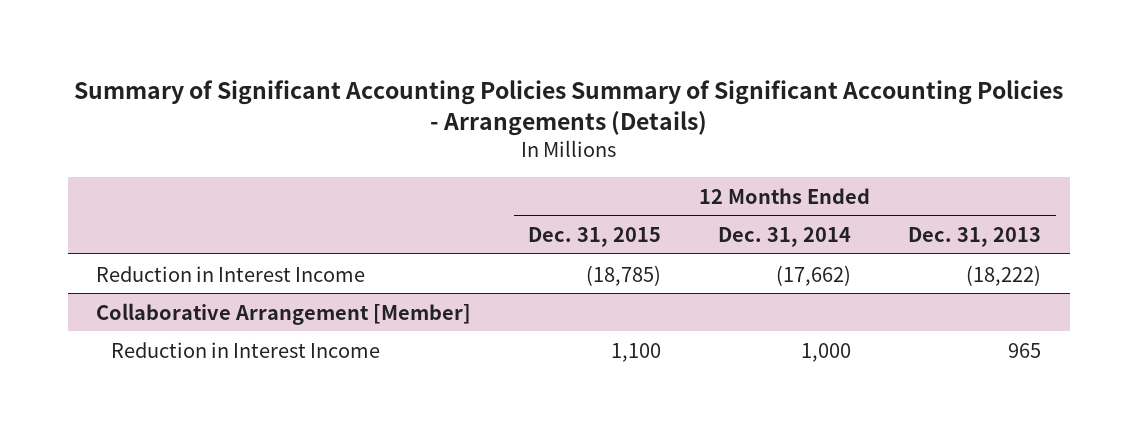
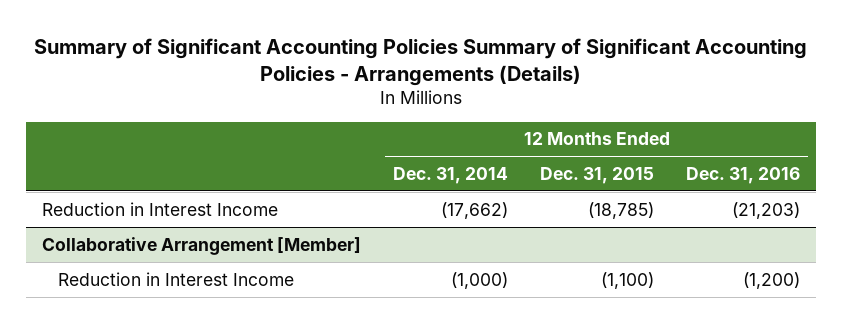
[908,227,1042,248] Dec. 31, 2013 -> none
none -> [686,166,801,184] Dec. 31, 2016
[611,342,662,362] 1,100 -> [601,271,655,289] (1,100)
[801,342,852,362] 1,000 -> [451,271,509,289] (1,000)

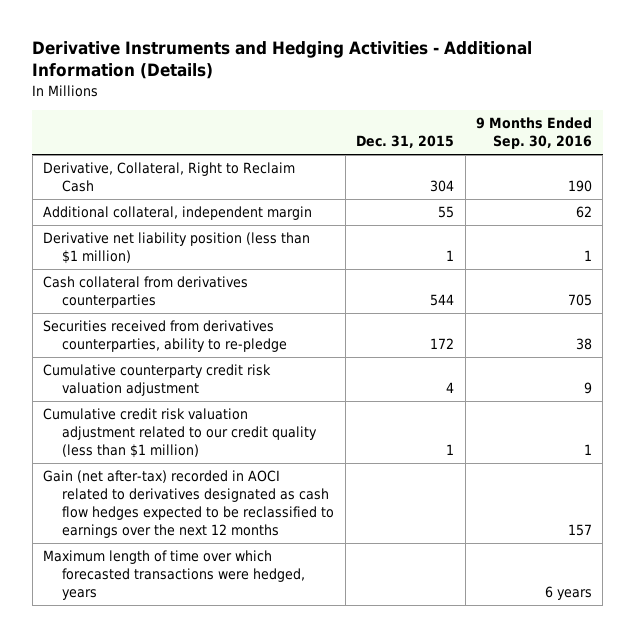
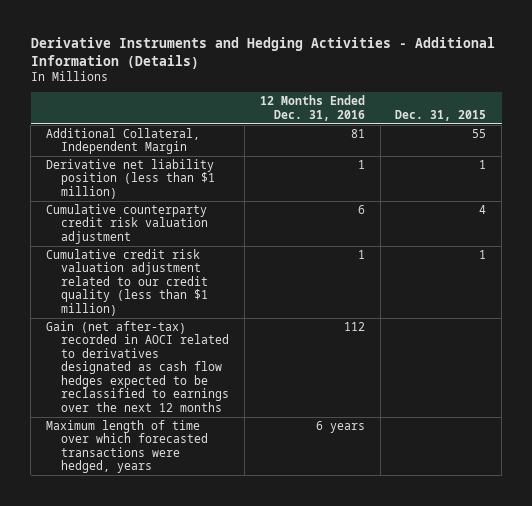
[476,117,593,150] 9 Months Ended Sep. 30, 2016 -> none
none -> [259,95,365,121] 12 Months Ended Dec. 31, 2016
[43,162,296,193] Derivative, Collateral, Right to Reclaim Cash -> none
[43,206,313,221] Additional collateral, independent margin -> [46,127,201,155] Additional Collateral, Independent Margin
[43,276,249,309] Cash collateral from derivatives counterparties -> none
[43,320,288,353] Securities received from derivatives counterparties, ability to re-pledge -> none

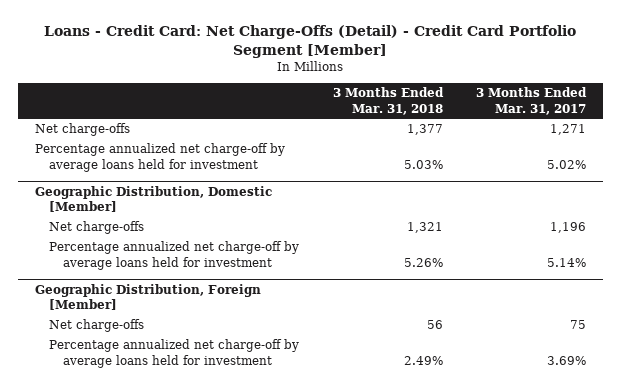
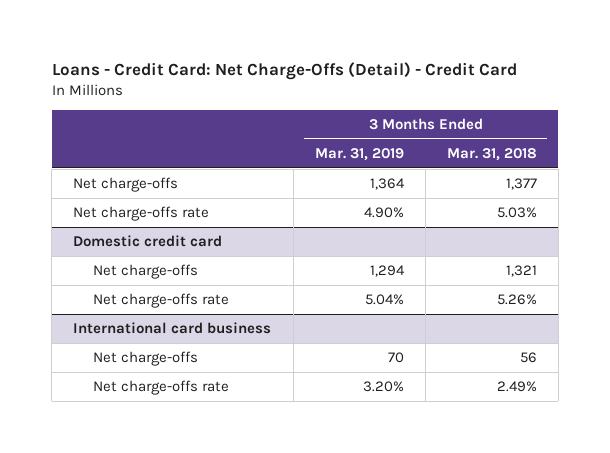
[44,25,577,58] Loans - Credit Card: Net Charge-Offs (Detail) - Credit Card Portfolio Segment [Member] -> [51,62,517,81] Loans - Credit Card: Net Charge-Offs (Detail) - Credit Card
[476,87,588,115] 3 Months Ended Mar. 31, 2017 -> none
none -> [314,147,404,161] Mar. 31, 2019
[34,143,285,172] Percentage annualized net charge-off by average loans held for investment -> [73,206,210,222] Net charge-offs rate
[34,186,272,213] Geographic Distribution, Domestic [Member] -> [73,235,223,248] Domestic credit card
[48,241,299,270] Percentage annualized net charge-off by average loans held for investment -> [93,293,230,309] Net charge-offs rate
[34,284,261,311] Geographic Distribution, Foreign [Member] -> [73,322,272,335] International card business
[48,339,299,368] Percentage annualized net charge-off by average loans held for investment -> [93,380,230,396] Net charge-offs rate

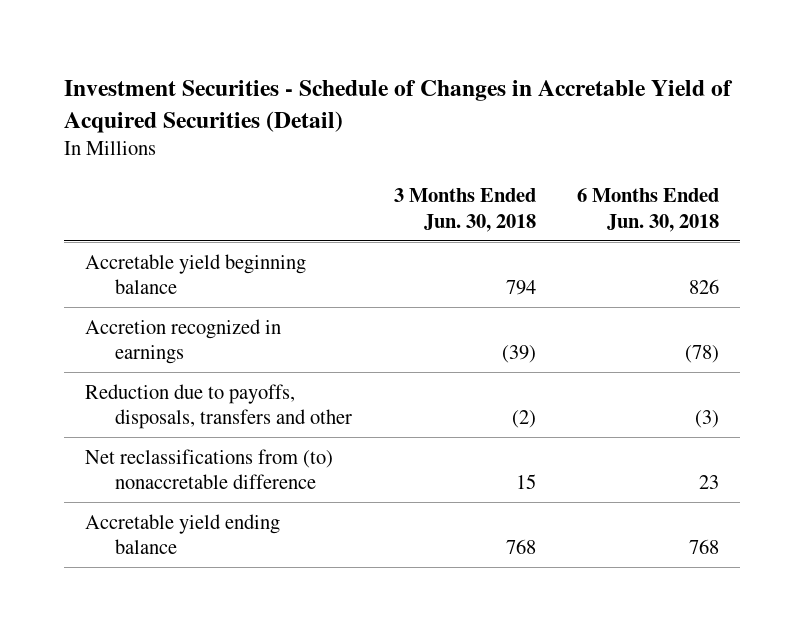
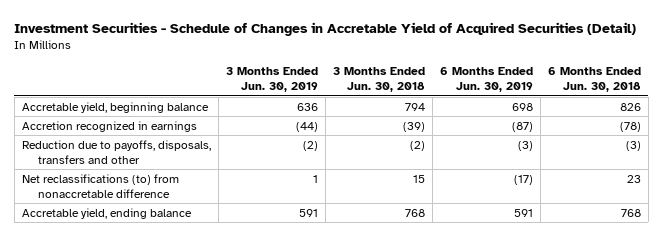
none -> [225,67,318,93] 3 Months Ended Jun. 30, 2019
none -> [439,67,533,93] 6 Months Ended Jun. 30, 2019
[84,253,306,295] Accretable yield beginning balance -> [21,101,209,113] Accretable yield, beginning balance
[84,448,333,490] Net reclassifications from (to) nonaccretable difference -> [21,173,179,198] Net reclassifications (to) from nonaccretable difference
[84,513,280,555] Accretable yield ending balance -> [21,207,192,219] Accretable yield, ending balance

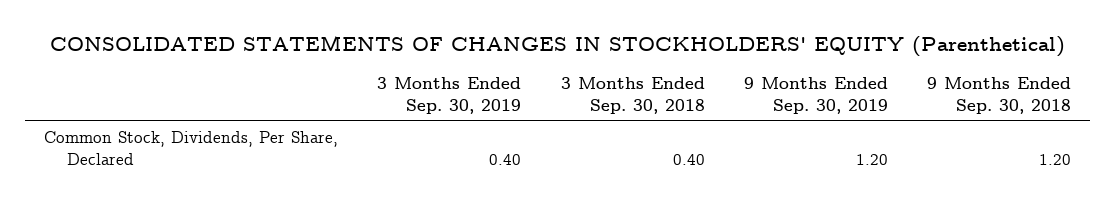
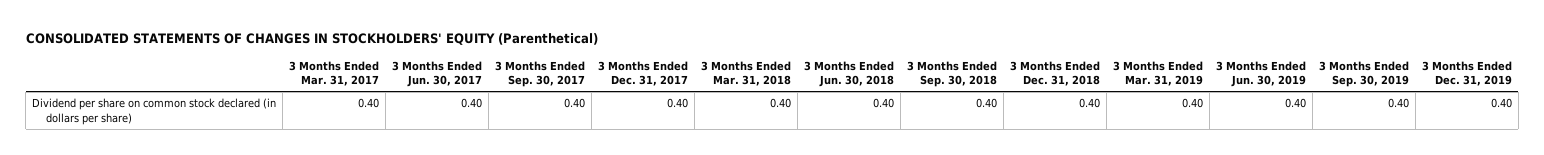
[743,77,888,115] 9 Months Ended Sep. 30, 2019 -> none
[926,77,1071,115] 9 Months Ended Sep. 30, 2018 -> none
none -> [289,60,380,86] 3 Months Ended Mar. 31, 2017
none -> [392,60,483,87] 3 Months Ended Jun. 30, 2017
none -> [495,60,586,87] 3 Months Ended Sep. 30, 2017
none -> [598,60,689,86] 3 Months Ended Dec. 31, 2017
none -> [701,60,792,86] 3 Months Ended Mar. 31, 2018
none -> [804,60,895,87] 3 Months Ended Jun. 30, 2018
none -> [1010,60,1101,86] 3 Months Ended Dec. 31, 2018
none -> [1113,60,1204,86] 3 Months Ended Mar. 31, 2019
none -> [1216,60,1307,87] 3 Months Ended Jun. 30, 2019
none -> [1421,60,1512,86] 3 Months Ended Dec. 31, 2019
[44,131,339,166] Common Stock, Dividends, Per Share, Declared -> [32,98,277,125] Dividend per share on common stock declared (in dollars per share)

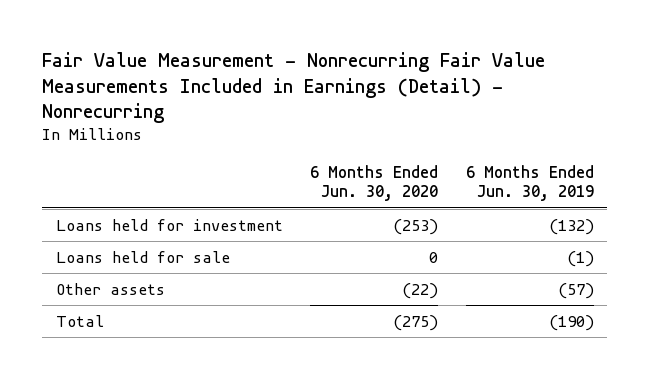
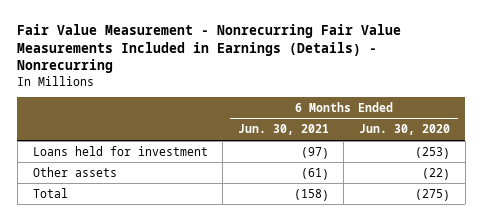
[41,52,545,124] Fair Value Measurement - Nonrecurring Fair Value Measurements Included in Earnings (Detail) - Nonrecurring -> [17,24,402,74] Fair Value Measurement - Nonrecurring Fair Value Measurements Included in Earnings (Details) - Nonrecurring
[465,165,594,202] 6 Months Ended Jun. 30, 2019 -> none
none -> [237,124,329,136] Jun. 30, 2021
[55,250,230,263] Loans held for sale -> none

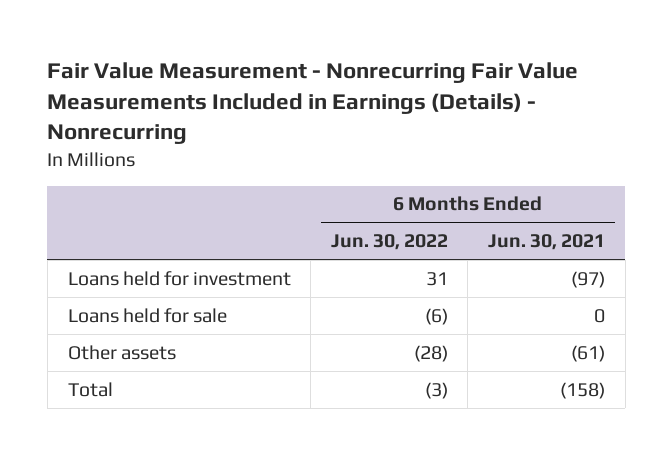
[358,124,450,136] Jun. 30, 2020 -> none
none -> [330,234,448,251] Jun. 30, 2022
none -> [67,307,227,323] Loans held for sale

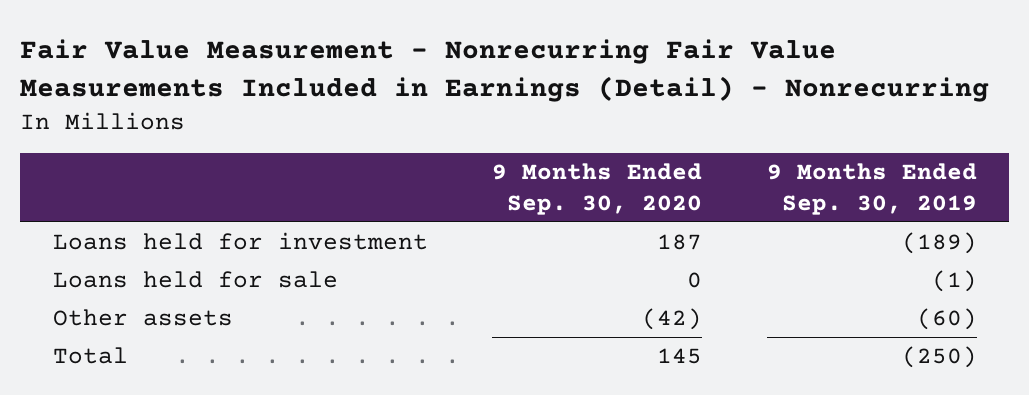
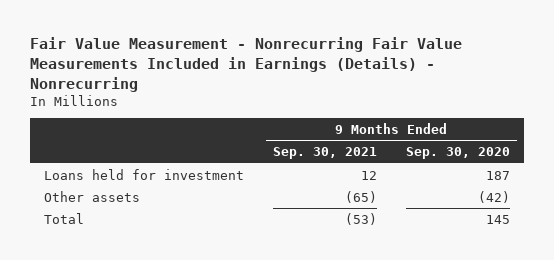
[20,39,990,102] Fair Value Measurement - Nonrecurring Fair Value Measurements Included in Earnings (Detail) - Nonrecurring -> [29,37,462,92] Fair Value Measurement - Nonrecurring Fair Value Measurements Included in Earnings (Details) - Nonrecurring
[766,163,977,215] 9 Months Ended Sep. 30, 2019 -> none
none -> [272,147,377,160] Sep. 30, 2021
[52,271,338,289] Loans held for sale -> none

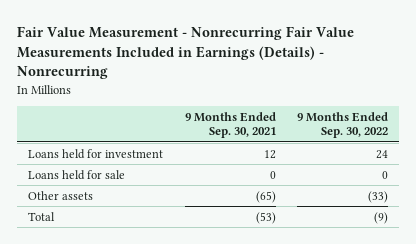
[405,147,510,160] Sep. 30, 2020 -> none
none -> [297,111,389,139] 9 Months Ended Sep. 30, 2022
none -> [27,169,125,180] Loans held for sale

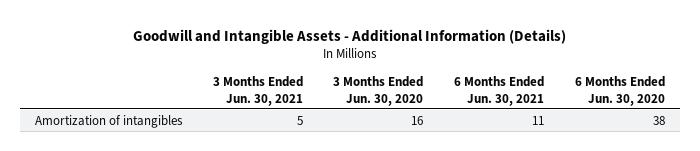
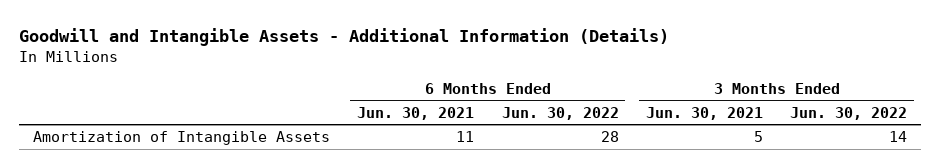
[333,76,424,106] 3 Months Ended Jun. 30, 2020 -> none
[574,76,665,106] 6 Months Ended Jun. 30, 2020 -> none
none -> [501,106,619,120] Jun. 30, 2022
none -> [790,106,908,120] Jun. 30, 2022
[35,114,184,128] Amortization of intangibles -> [32,131,330,146] Amortization of Intangible Assets

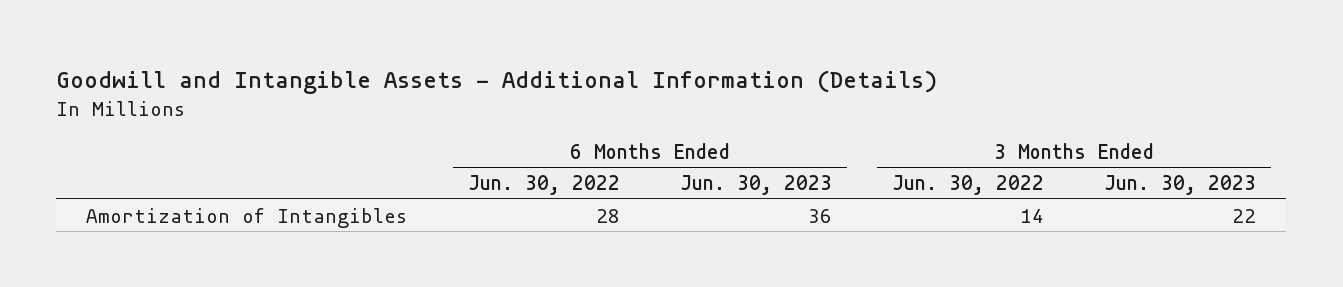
[357,106,475,120] Jun. 30, 2021 -> none
[645,106,763,120] Jun. 30, 2021 -> none
none -> [679,174,832,195] Jun. 30, 2023
none -> [1104,174,1257,195] Jun. 30, 2023
[32,131,330,146] Amortization of Intangible Assets -> [86,207,408,228] Amortization of Intangibles

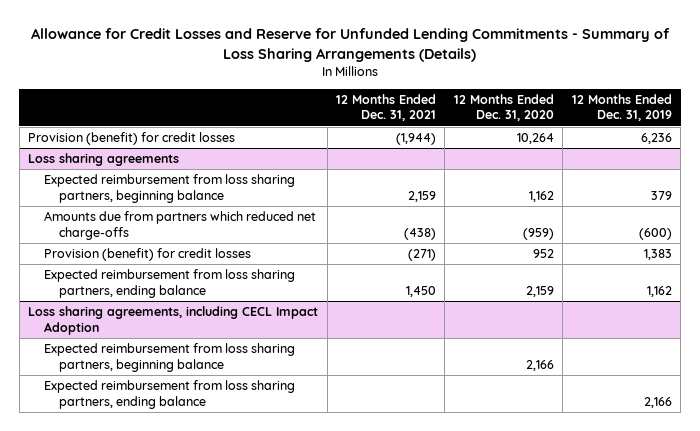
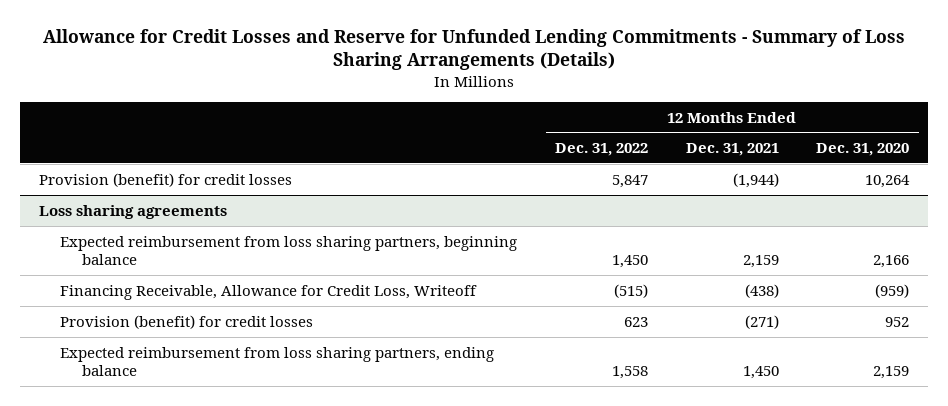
[571,93,672,122] 12 Months Ended Dec. 31, 2019 -> none
none -> [554,143,648,157] Dec. 31, 2022
[528,190,554,202] 1,162 -> [873,255,910,269] 2,166
[43,211,316,240] Amounts due from partners which reduced net charge-offs -> [60,284,478,300] Financing Receivable, Allowance for Credit Loss, Writeoff
[28,306,319,335] Loss sharing agreements, including CECL Impact Adoption -> none
[43,343,295,372] Expected reimbursement from loss sharing partners, beginning balance -> none
[43,380,295,409] Expected reimbursement from loss sharing partners, ending balance -> none

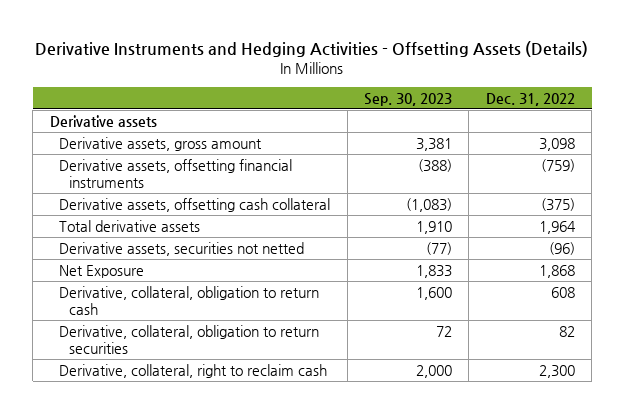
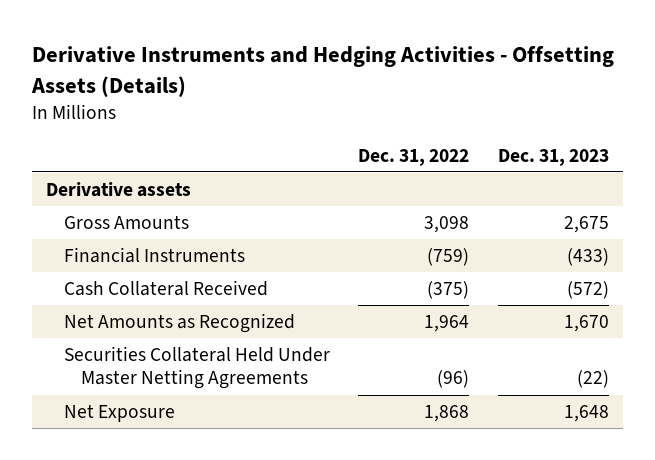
[364,92,453,106] Sep. 30, 2023 -> none
none -> [498,148,610,166] Dec. 31, 2023
[59,136,263,151] Derivative assets, gross amount -> [63,215,189,230] Gross Amounts
[59,158,293,188] Derivative assets, offsetting financial instruments -> [63,247,245,264] Financial Instruments
[59,197,331,212] Derivative assets, offsetting cash collateral -> [63,280,268,297] Cash Collateral Received
[59,219,201,232] Total derivative assets -> [63,313,295,334] Net Amounts as Recognized
[59,241,305,256] Derivative assets, securities not netted -> [63,346,330,390] Securities Collateral Held Under Master Netting Agreements
[59,285,320,315] Derivative, collateral, obligation to return cash -> none
[59,324,320,354] Derivative, collateral, obligation to return securities -> none
[59,363,328,378] Derivative, collateral, right to reclaim cash -> none

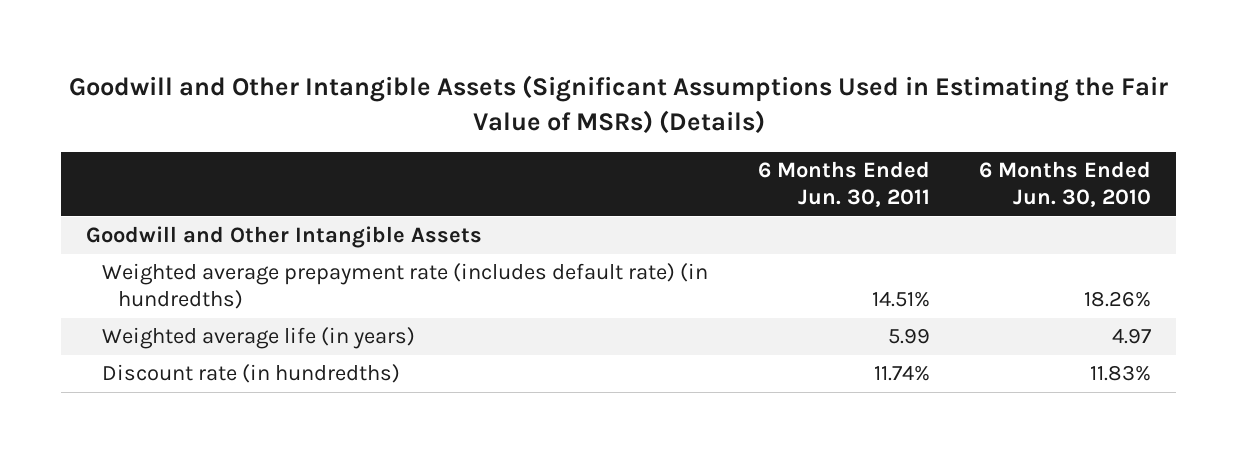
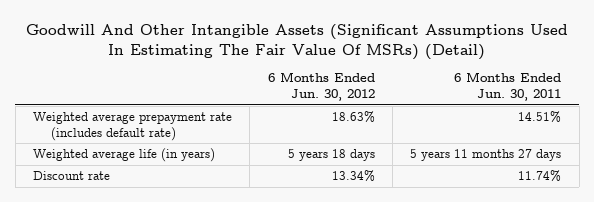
[68,75,1168,134] Goodwill and Other Intangible Assets (Significant Assumptions Used in Estimating the Fair Value of MSRs) (Details) -> [26,23,569,60] Goodwill And Other Intangible Assets (Significant Assumptions Used In Estimating The Fair Value Of MSRs) (Detail)
[979,161,1152,208] 6 Months Ended Jun. 30, 2010 -> none
none -> [267,72,375,102] 6 Months Ended Jun. 30, 2012
[86,226,483,249] Goodwill and Other Intangible Assets -> none
[102,263,709,310] Weighted average prepayment rate (includes default rate) (in hundredths) -> [33,112,233,141] Weighted average prepayment rate (includes default rate)
[887,328,930,345] 5.99 -> [410,149,562,162] 5 years 11 months 27 days
[102,364,401,384] Discount rate (in hundredths) -> [33,171,111,181] Discount rate

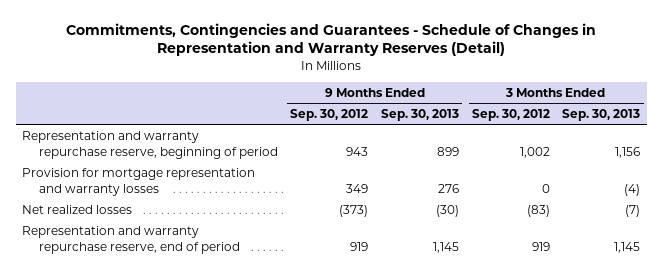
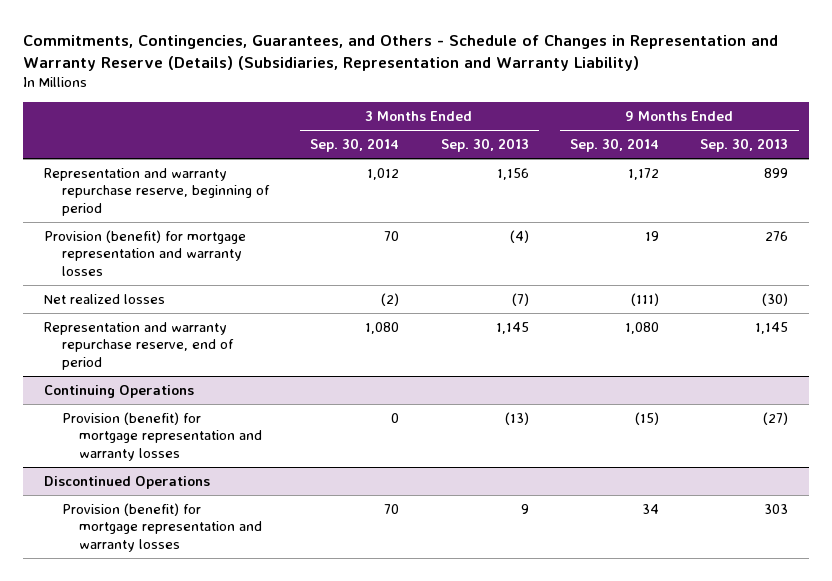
[66,22,597,57] Commitments, Contingencies and Guarantees - Schedule of Changes in Representation and Warranty Reserves (Detail) -> [23,34,779,72] Commitments, Contingencies, Guarantees, and Others - Schedule of Changes in Representation and Warranty Reserve (Details) (Subsidiaries, Representation and Warranty Liability)
[290,109,369,122] Sep. 30, 2012 -> none
[471,109,550,122] Sep. 30, 2012 -> none
none -> [310,138,400,153] Sep. 30, 2014
none -> [569,138,659,153] Sep. 30, 2014
[21,167,255,196] Provision for mortgage representation and warranty losses -> [44,229,247,276] Provision (benefit) for mortgage representation and warranty losses
none -> [44,384,195,398] Continuing Operations
none -> [61,411,263,461] Provision (benefit) for mortgage representation and warranty losses
none -> [44,475,211,489] Discontinued Operations
none -> [61,502,263,552] Provision (benefit) for mortgage representation and warranty losses

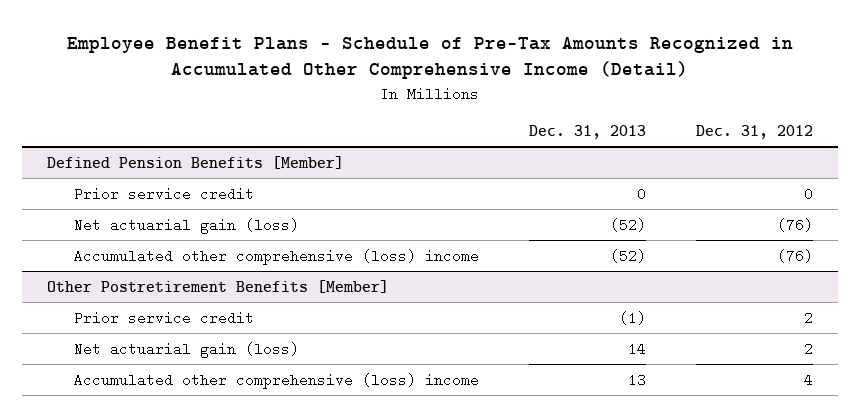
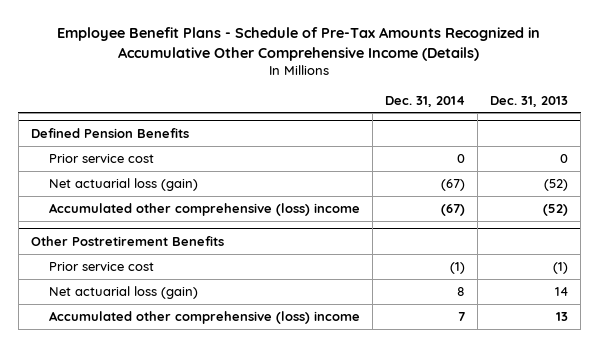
[66,36,793,80] Employee Benefit Plans - Schedule of Pre-Tax Amounts Recognized in Accumulated Other Comprehensive Income (Detail) -> [57,26,541,61] Employee Benefit Plans - Schedule of Pre-Tax Amounts Recognized in Accumulative Other Comprehensive Income (Details)
[696,125,814,140] Dec. 31, 2012 -> none
none -> [385,95,466,107] Dec. 31, 2014
[46,155,344,169] Defined Pension Benefits [Member] -> [30,127,189,138] Defined Pension Benefits
[74,186,255,201] Prior service credit -> [49,153,155,163] Prior service cost
[74,217,300,234] Net actuarial gain (loss) -> [49,177,199,191] Net actuarial loss (gain)
[46,279,389,293] Other Postretirement Benefits [Member] -> [30,235,224,246] Other Postretirement Benefits
[74,310,255,325] Prior service credit -> [49,261,155,271] Prior service cost
[74,341,300,358] Net actuarial gain (loss) -> [49,285,199,299] Net actuarial loss (gain)

